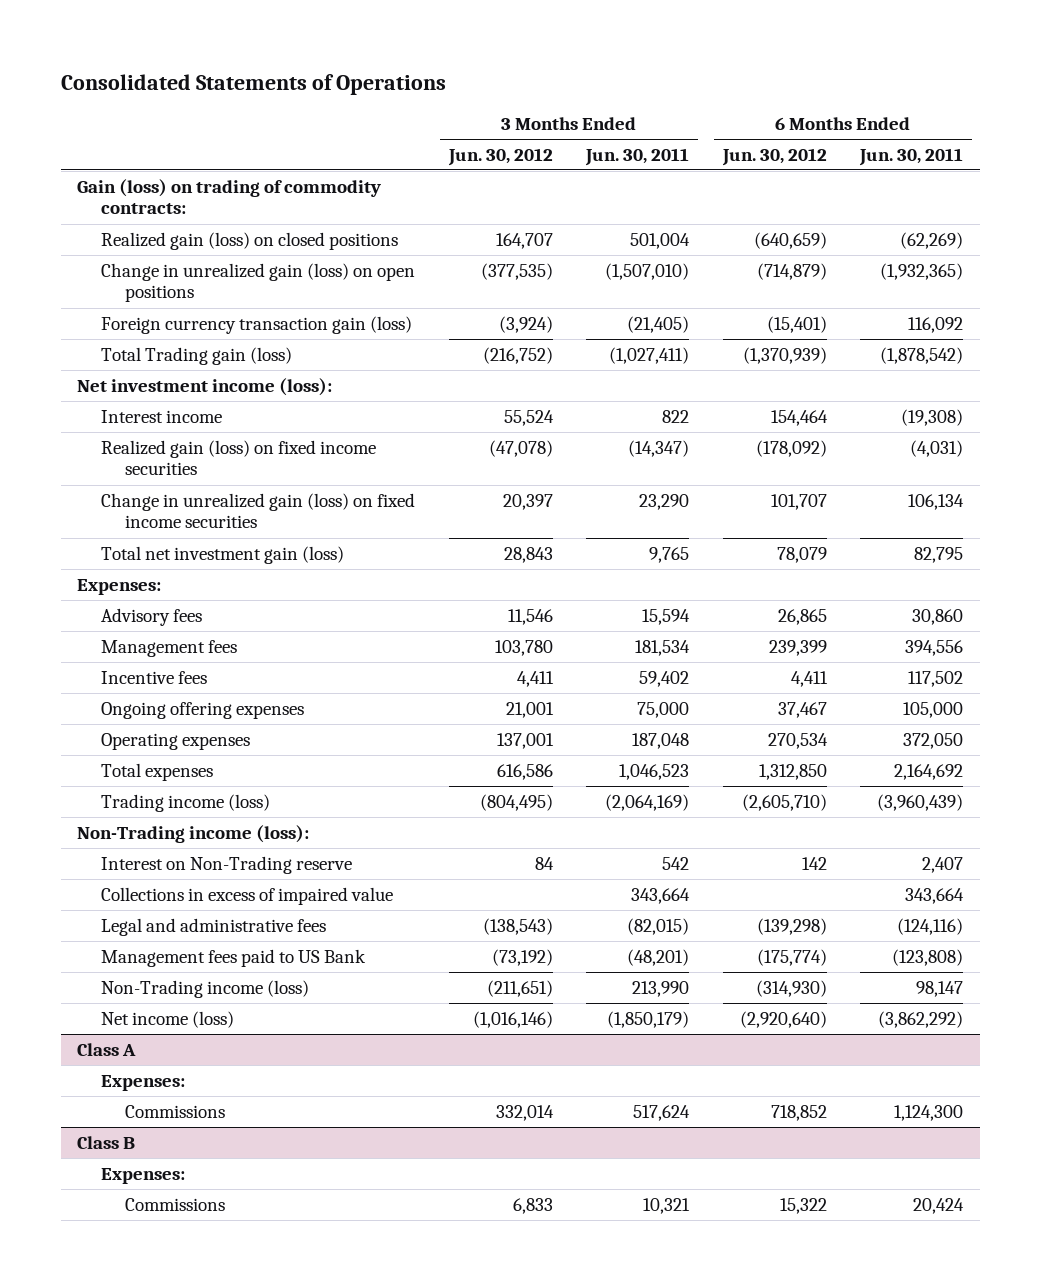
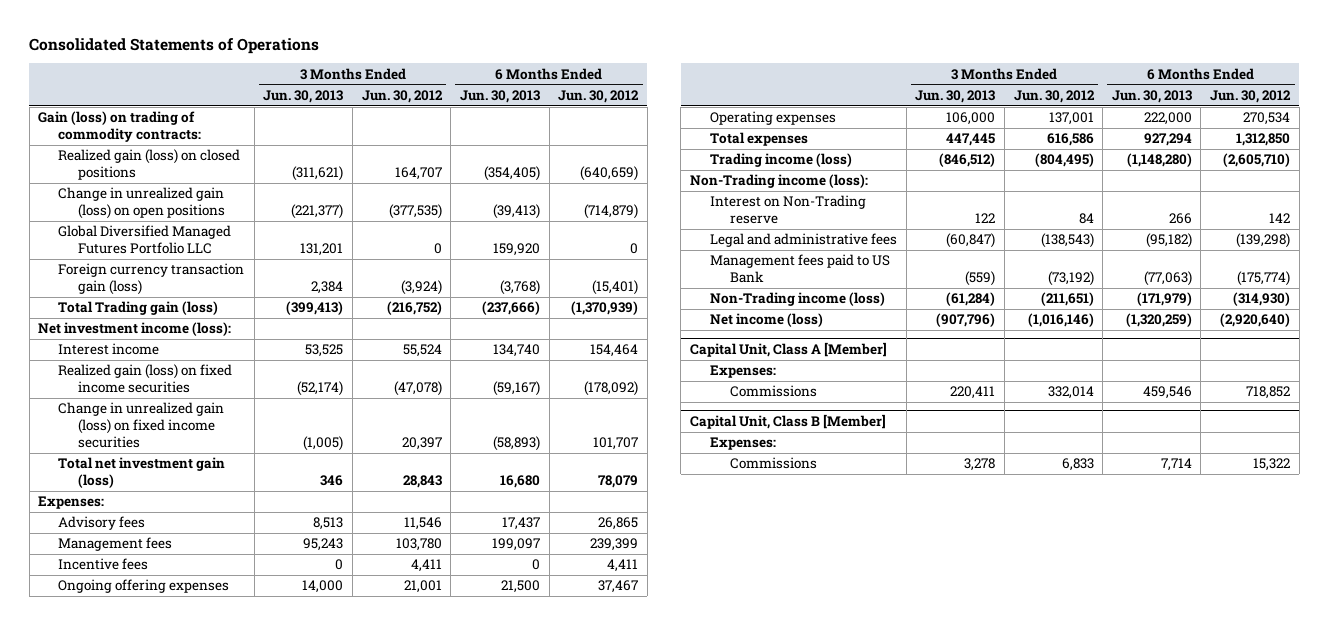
[585,147,690,166] Jun. 30, 2011 -> none
[859,147,964,166] Jun. 30, 2011 -> none
none -> [263,89,344,103] Jun. 30, 2013
none -> [460,89,541,103] Jun. 30, 2013
none -> [58,225,232,255] Global Diversified Managed Futures Portfolio LLC
[101,886,394,905] Collections in excess of impaired value -> none
[77,1042,137,1056] Class A -> none
none -> [689,341,887,357] Capital Unit, Class A [Member]
[77,1135,136,1149] Class B -> none
none -> [689,413,886,429] Capital Unit, Class B [Member]

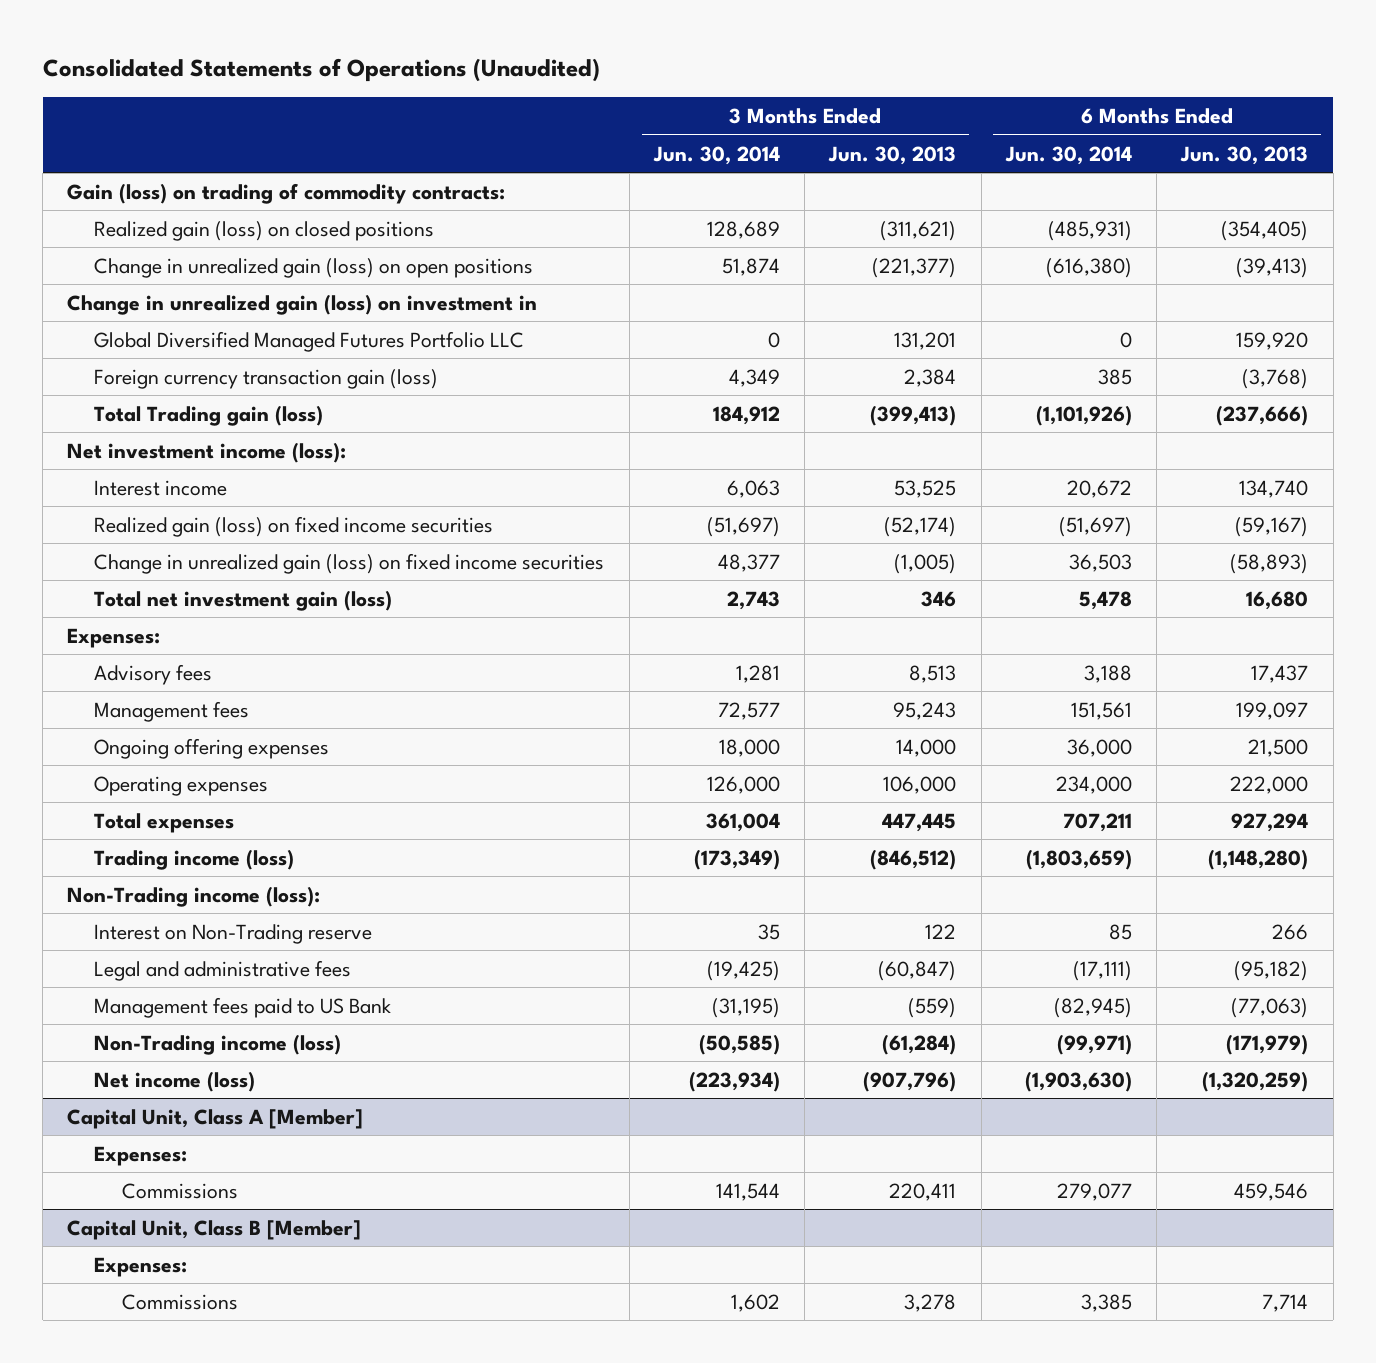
[29,37,320,54] Consolidated Statements of Operations -> [42,58,600,83] Consolidated Statements of Operations (Unaudited)
[361,89,443,103] Jun. 30, 2012 -> none
[558,89,640,103] Jun. 30, 2012 -> none
none -> [652,145,780,165] Jun. 30, 2014
none -> [1004,145,1132,165] Jun. 30, 2014
none -> [67,293,538,315] Change in unrealized gain (loss) on investment in
[58,558,149,571] Incentive fees -> none

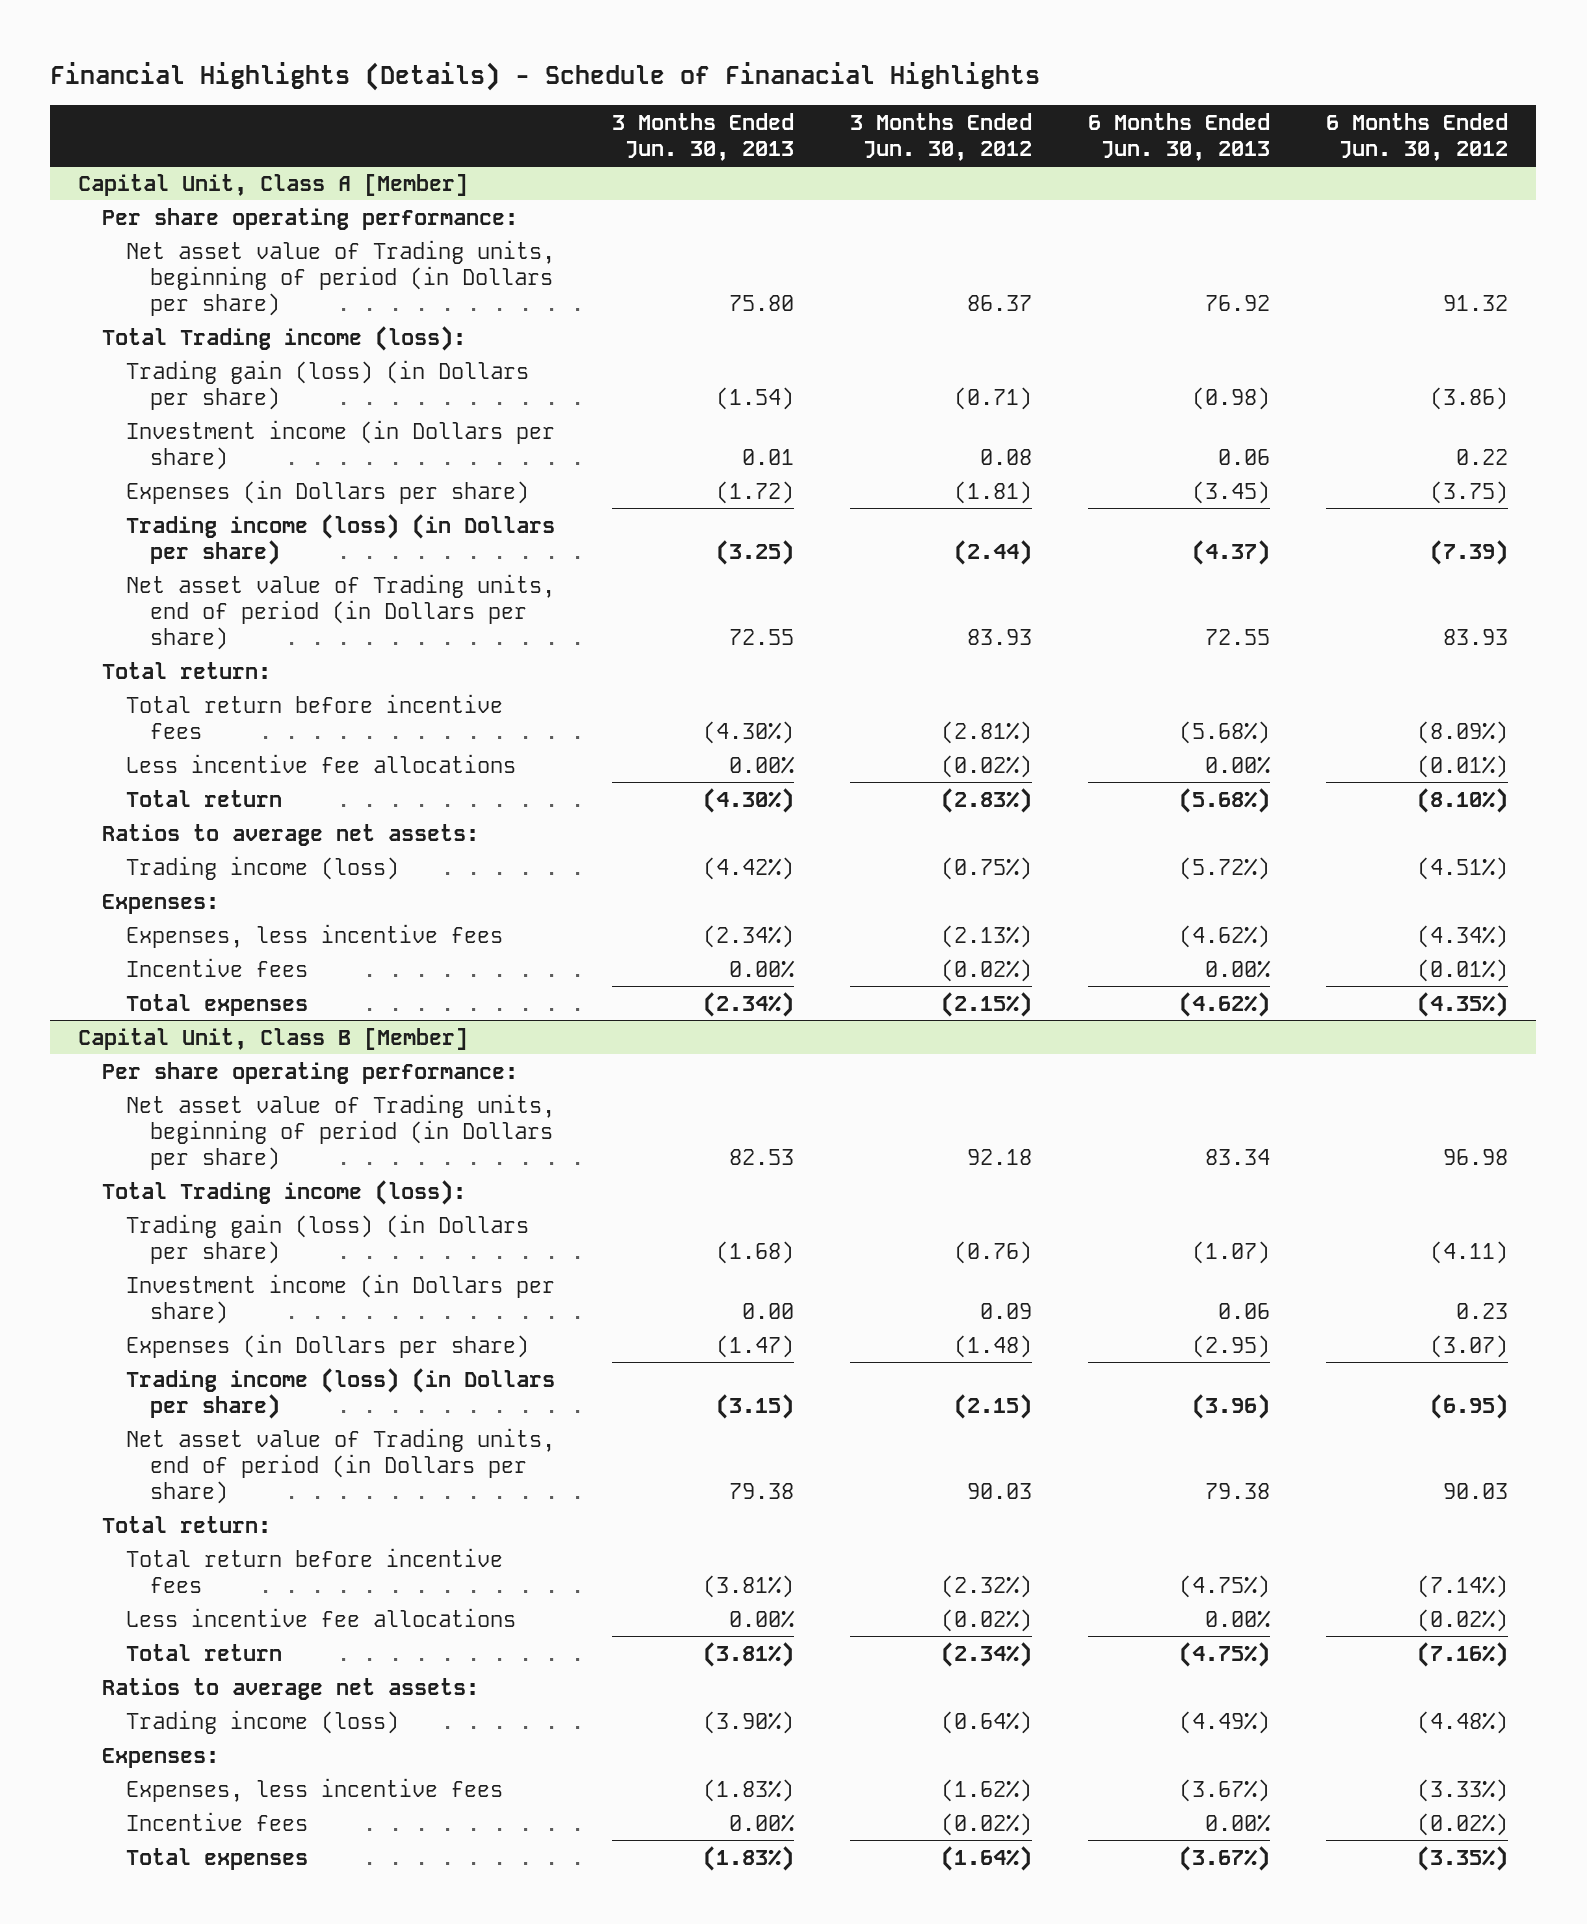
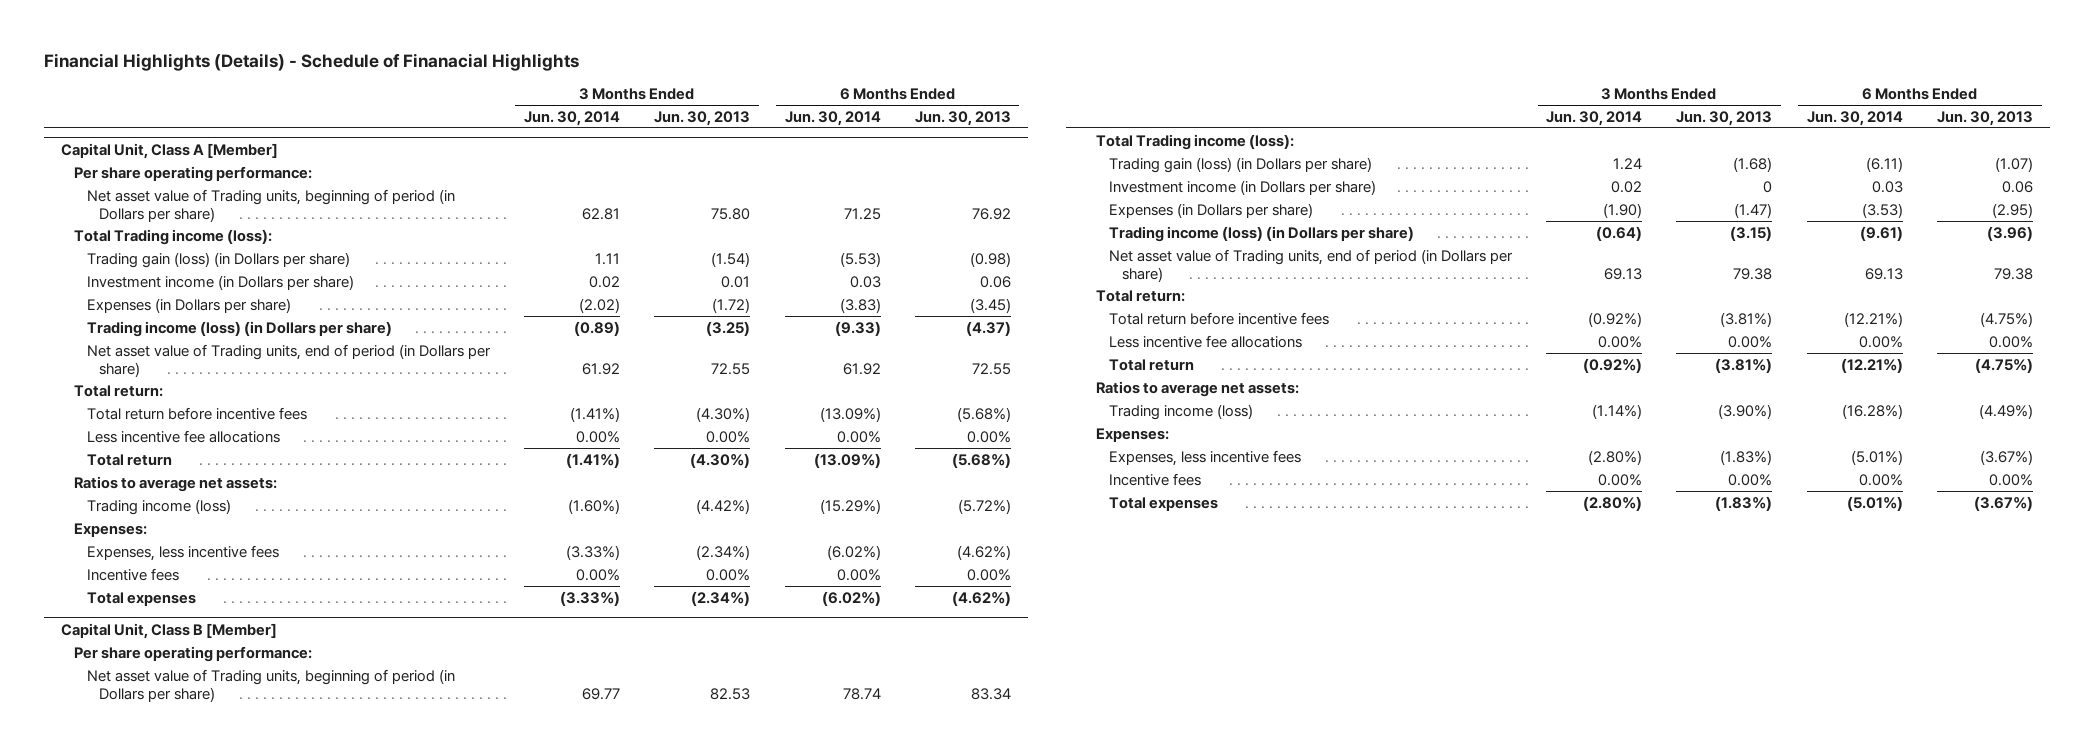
[849,112,1032,161] 3 Months Ended Jun. 30, 2012 -> none
[1326,112,1509,161] 6 Months Ended Jun. 30, 2012 -> none
none -> [523,110,620,126] Jun. 30, 2014
none -> [784,110,881,126] Jun. 30, 2014
[741,1302,794,1319] 0.00 -> [1763,180,1773,193] 0

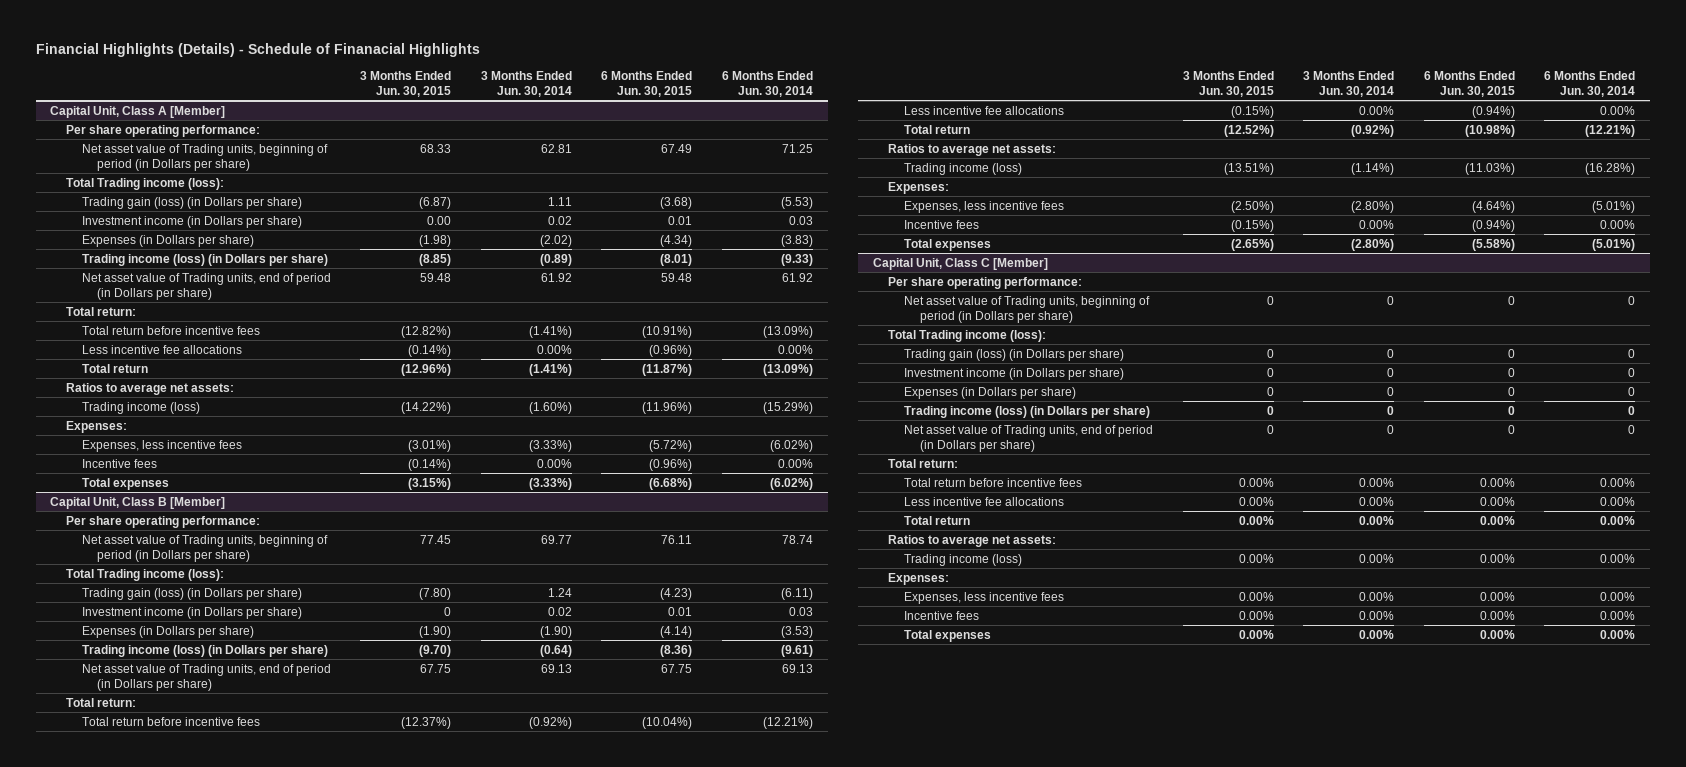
[654,110,751,126] Jun. 30, 2013 -> none
[914,110,1011,126] Jun. 30, 2013 -> none
none -> [360,70,452,98] 3 Months Ended Jun. 30, 2015
none -> [601,70,693,98] 6 Months Ended Jun. 30, 2015
none -> [872,257,1048,270] Capital Unit, Class C [Member]
none -> [888,276,1083,289] Per share operating performance:
none -> [903,295,1150,323] Net asset value of Trading units, beginning of period (in Dollars per share)
none -> [888,329,1047,342] Total Trading income (loss):
none -> [903,348,1124,361] Trading gain (loss) (in Dollars per share)
none -> [903,367,1124,380] Investment income (in Dollars per share)
none -> [903,386,1076,399] Expenses (in Dollars per share)
none -> [903,405,1150,418] Trading income (loss) (in Dollars per share)
none -> [903,424,1153,452] Net asset value of Trading units, end of period (in Dollars per share)
none -> [888,458,959,468] Total return:
none -> [903,477,1082,487] Total return before incentive fees
none -> [903,496,1064,506] Less incentive fee allocations
none -> [903,515,970,525] Total return
none -> [888,534,1057,547] Ratios to average net assets:
none -> [903,553,1022,566] Trading income (loss)
none -> [888,572,950,585] Expenses:
none -> [903,591,1064,604] Expenses, less incentive fees
none -> [903,610,979,620] Incentive fees
none -> [903,629,991,642] Total expenses

